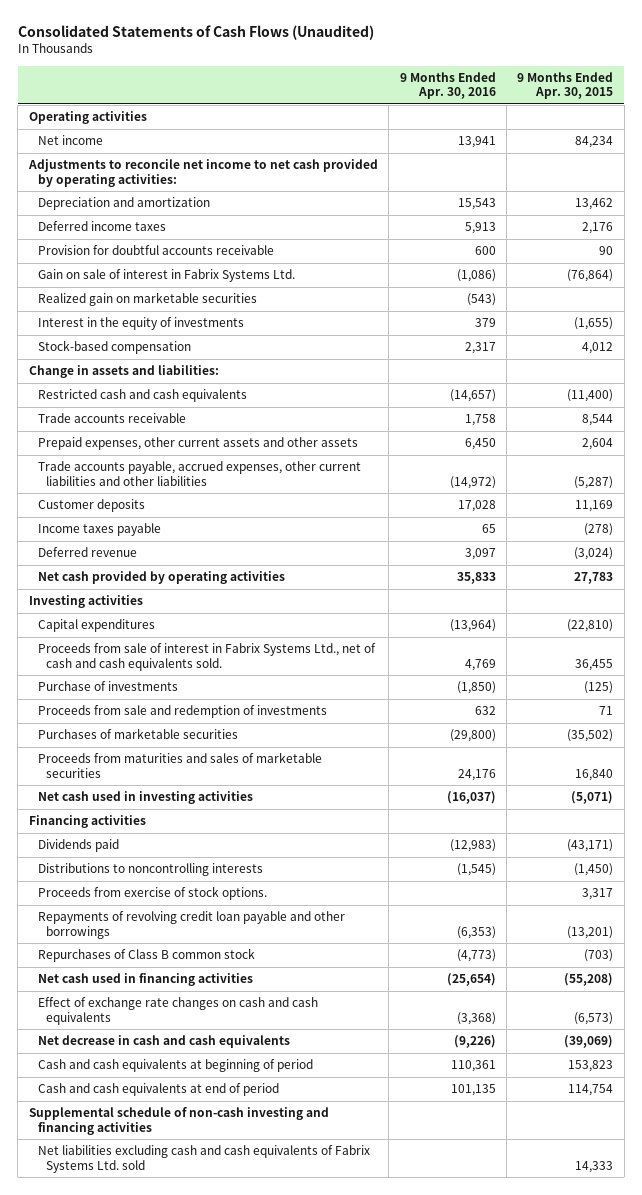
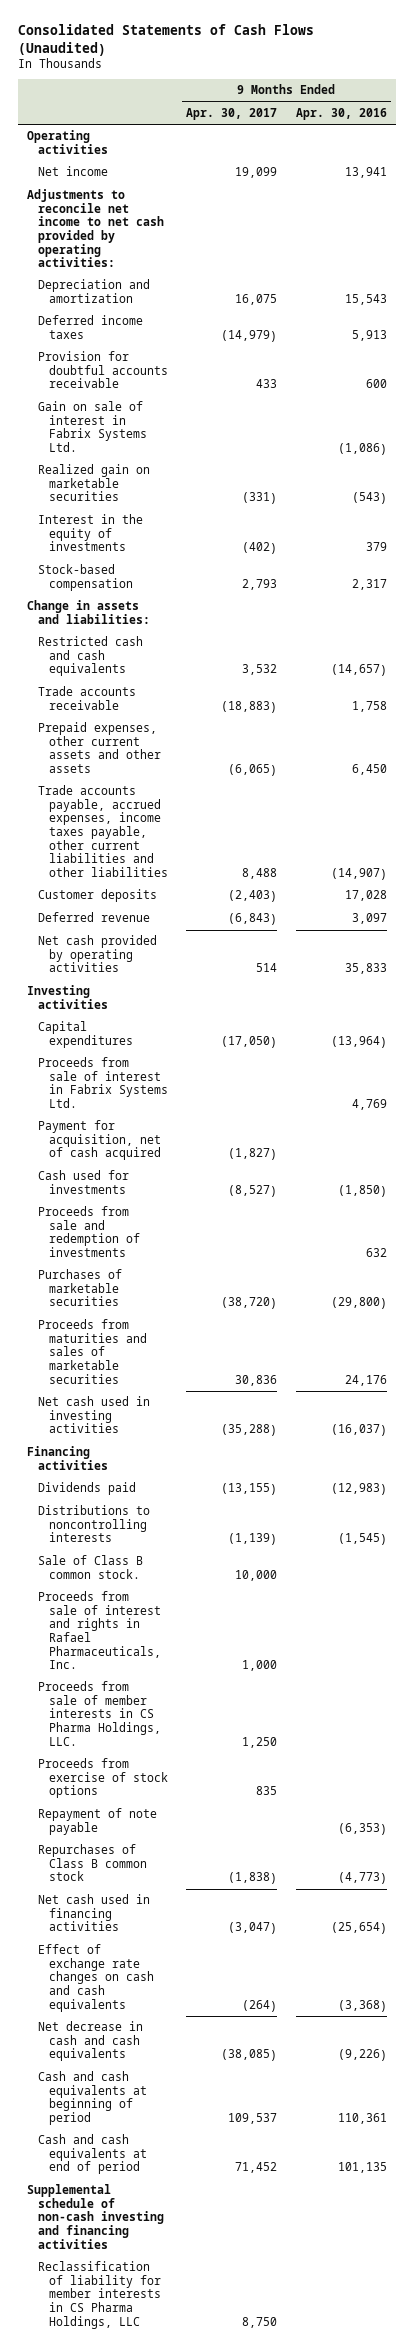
[517,72,614,100] 9 Months Ended Apr. 30, 2015 -> none
none -> [186,107,278,120] Apr. 30, 2017
[37,461,361,486] Trade accounts payable, accrued expenses, other current liabilities and other liabilities -> [37,785,168,877] Trade accounts payable, accrued expenses, income taxes payable, other current liabilities and other liabilities
[449,475,496,489] (14,972) -> [330,867,387,880] (14,907)
[37,523,161,537] Income taxes payable -> none
[37,643,376,671] Proceeds from sale of interest in Fabrix Systems Ltd., net of cash and cash equivalents sold. -> [37,1057,168,1109] Proceeds from sale of interest in Fabrix Systems Ltd.
none -> [37,1120,161,1161] Payment for acquisition, net of cash acquired
[37,681,178,692] Purchase of investments -> [37,1170,129,1194] Cash used for investments
none -> [37,1555,143,1579] Sale of Class B common stock.
none -> [37,1591,161,1670] Proceeds from sale of interest and rights in Rafael Pharmaceuticals, Inc.
none -> [37,1681,161,1746] Proceeds from sale of member interests in CS Pharma Holdings, LLC.
[37,886,267,901] Proceeds from exercise of stock options. -> [37,1758,168,1799] Proceeds from exercise of stock options
[37,911,345,939] Repayments of revolving credit loan payable and other borrowings -> [37,1808,157,1835] Repayment of note payable
[37,1145,370,1173] Net liabilities excluding cash and cash equivalents of Fabrix Systems Ltd. sold -> none
none -> [37,2261,161,2329] Reclassification of liability for member interests in CS Pharma Holdings, LLC

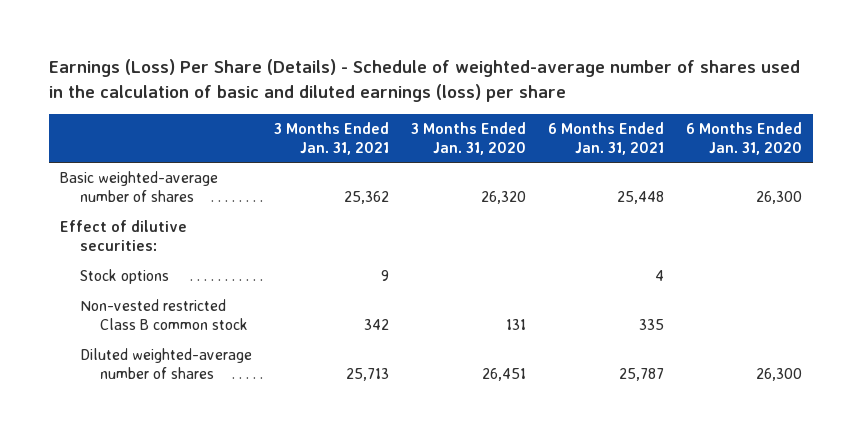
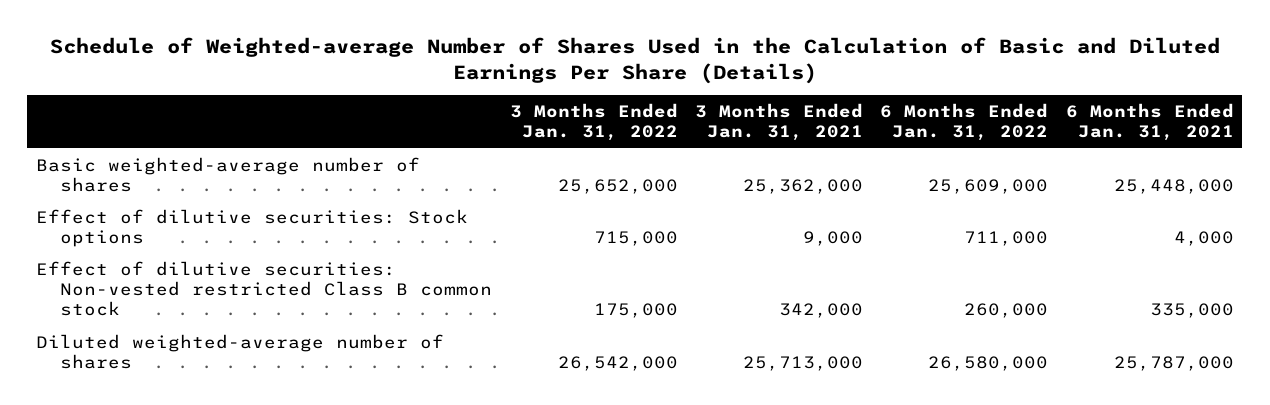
[49,59,801,102] Earnings (Loss) Per Share (Details) - Schedule of weighted-average number of shares used in the calculation of basic and diluted earnings (loss) per share -> [49,37,1220,84] Schedule of Weighted-average Number of Shares Used in the Calculation of Basic and Diluted Earnings Per Share (Details)
[411,121,527,155] 3 Months Ended Jan. 31, 2020 -> none
[686,121,803,155] 6 Months Ended Jan. 31, 2020 -> none
none -> [509,103,678,142] 3 Months Ended Jan. 31, 2022
none -> [880,103,1049,142] 6 Months Ended Jan. 31, 2022
[60,220,188,252] Effect of dilutive securities: -> none
[344,191,390,205] 25,362 -> [743,179,864,195] 25,362,000
[617,191,665,205] 25,448 -> [1113,179,1234,195] 25,448,000
[80,269,170,285] Stock options -> [36,208,469,248] Effect of dilutive securities: Stock options
[381,270,390,282] 9 -> [803,231,864,247] 9,000
[655,270,665,282] 4 -> [1173,231,1234,247] 4,000
[80,299,249,331] Non-vested restricted Class B common stock -> [36,260,493,317] Effect of dilutive securities: Non-vested restricted Class B common stock
[364,319,390,331] 342 -> [779,303,864,319] 342,000
[639,319,665,331] 335 -> [1149,303,1234,319] 335,000
[346,368,390,382] 25,713 -> [743,356,864,372] 25,713,000
[619,368,665,382] 25,787 -> [1113,356,1234,372] 25,787,000

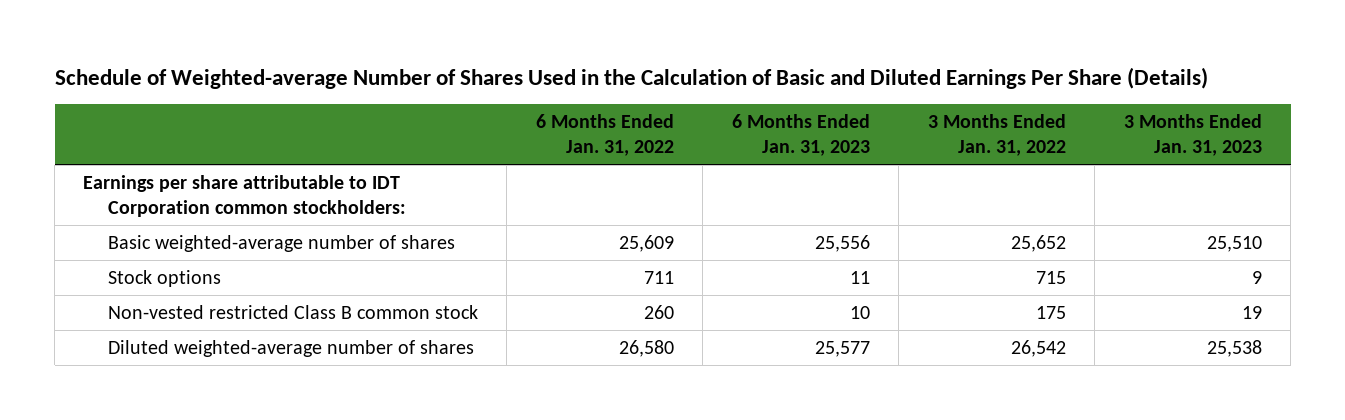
[695,103,864,142] 3 Months Ended Jan. 31, 2021 -> none
[1065,103,1234,142] 6 Months Ended Jan. 31, 2021 -> none
none -> [731,114,870,157] 6 Months Ended Jan. 31, 2023
none -> [1123,114,1262,157] 3 Months Ended Jan. 31, 2023
none -> [83,174,406,217] Earnings per share attributable to IDT Corporation common stockholders:
[557,179,678,195] 25,652,000 -> [1010,234,1066,252] 25,652
[928,179,1049,195] 25,609,000 -> [618,234,674,252] 25,609
[36,208,469,248] Effect of dilutive securities: Stock options -> [107,269,221,287] Stock options
[593,231,678,247] 715,000 -> [1035,270,1066,284] 715
[964,231,1049,247] 711,000 -> [643,270,674,284] 711
[36,260,493,317] Effect of dilutive securities: Non-vested restricted Class B common stock -> [107,304,478,319] Non-vested restricted Class B common stock
[593,303,678,319] 175,000 -> [1035,305,1066,319] 175
[964,303,1049,319] 260,000 -> [643,304,674,319] 260
[557,356,678,372] 26,542,000 -> [1010,339,1066,357] 26,542
[928,356,1049,372] 26,580,000 -> [618,339,674,357] 26,580

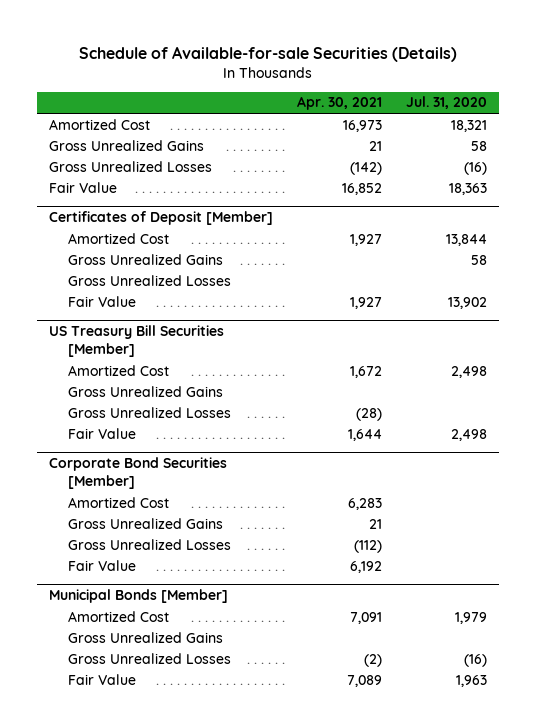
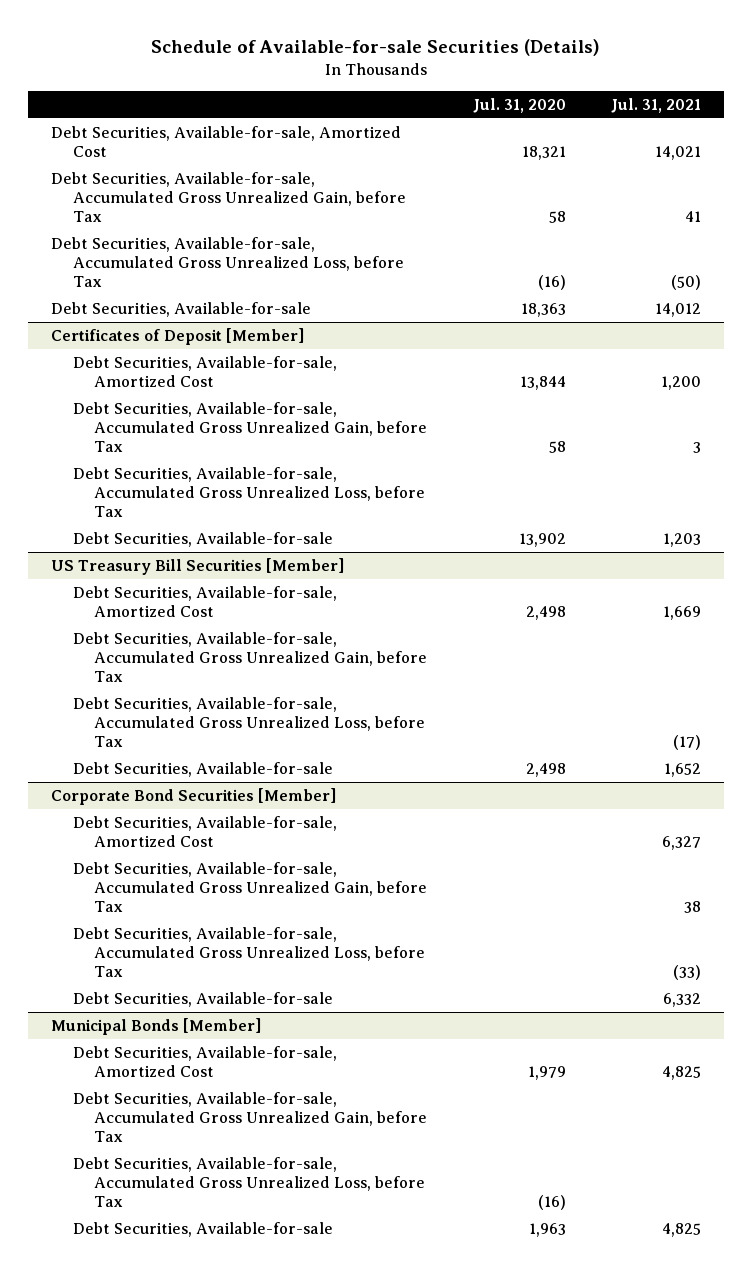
[297,96,383,111] Apr. 30, 2021 -> none
none -> [611,97,702,113] Jul. 31, 2021
[49,118,151,130] Amortized Cost -> [51,125,402,157] Debt Securities, Available-for-sale, Amortized Cost
[49,139,205,151] Gross Unrealized Gains -> [51,171,406,223] Debt Securities, Available-for-sale, Accumulated Gross Unrealized Gain, before Tax
[49,160,213,172] Gross Unrealized Losses -> [51,236,404,288] Debt Securities, Available-for-sale, Accumulated Gross Unrealized Loss, before Tax
[49,181,118,193] Fair Value -> [51,301,312,317] Debt Securities, Available-for-sale
[67,232,169,244] Amortized Cost -> [72,355,337,387] Debt Securities, Available-for-sale, Amortized Cost
[67,253,223,265] Gross Unrealized Gains -> [72,401,428,453] Debt Securities, Available-for-sale, Accumulated Gross Unrealized Gain, before Tax
[67,274,231,286] Gross Unrealized Losses -> [72,466,426,518] Debt Securities, Available-for-sale, Accumulated Gross Unrealized Loss, before Tax
[67,295,136,307] Fair Value -> [72,531,333,547] Debt Securities, Available-for-sale
[67,364,169,376] Amortized Cost -> [72,585,337,617] Debt Securities, Available-for-sale, Amortized Cost
[67,385,223,397] Gross Unrealized Gains -> [72,631,428,683] Debt Securities, Available-for-sale, Accumulated Gross Unrealized Gain, before Tax
[67,406,231,418] Gross Unrealized Losses -> [72,696,426,748] Debt Securities, Available-for-sale, Accumulated Gross Unrealized Loss, before Tax
[67,427,136,439] Fair Value -> [72,761,333,777] Debt Securities, Available-for-sale
[67,496,169,508] Amortized Cost -> [72,815,337,847] Debt Securities, Available-for-sale, Amortized Cost
[67,517,223,529] Gross Unrealized Gains -> [72,861,428,913] Debt Securities, Available-for-sale, Accumulated Gross Unrealized Gain, before Tax
[67,538,231,550] Gross Unrealized Losses -> [72,926,426,978] Debt Securities, Available-for-sale, Accumulated Gross Unrealized Loss, before Tax
[67,559,136,571] Fair Value -> [72,991,333,1007] Debt Securities, Available-for-sale
[67,610,169,622] Amortized Cost -> [72,1045,337,1077] Debt Securities, Available-for-sale, Amortized Cost
[67,631,223,643] Gross Unrealized Gains -> [72,1091,428,1143] Debt Securities, Available-for-sale, Accumulated Gross Unrealized Gain, before Tax
[67,652,231,664] Gross Unrealized Losses -> [72,1156,426,1208] Debt Securities, Available-for-sale, Accumulated Gross Unrealized Loss, before Tax
[67,673,136,685] Fair Value -> [72,1221,333,1237] Debt Securities, Available-for-sale

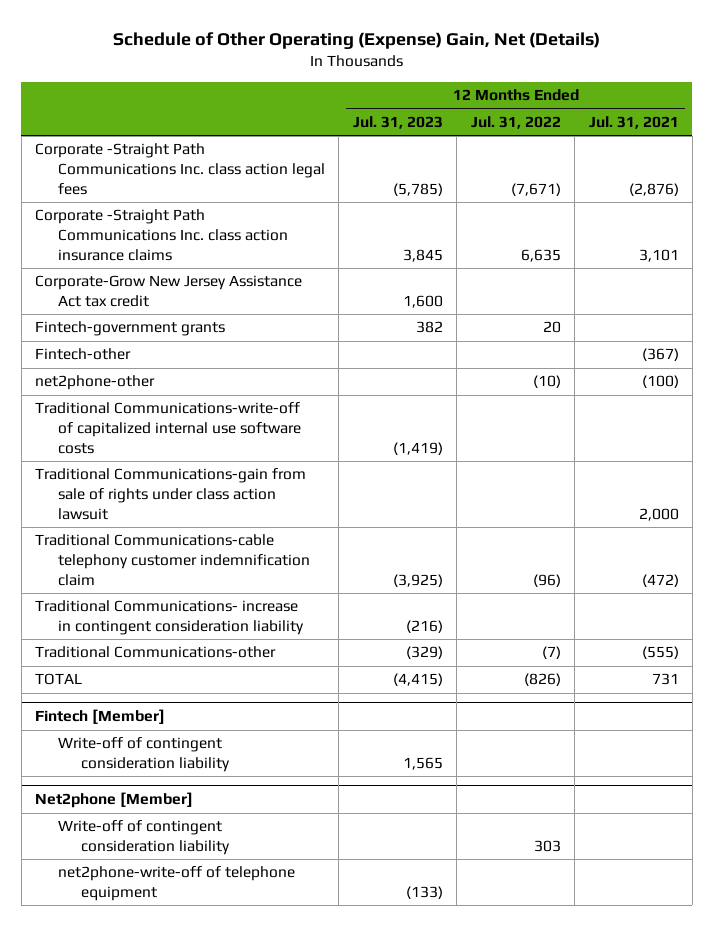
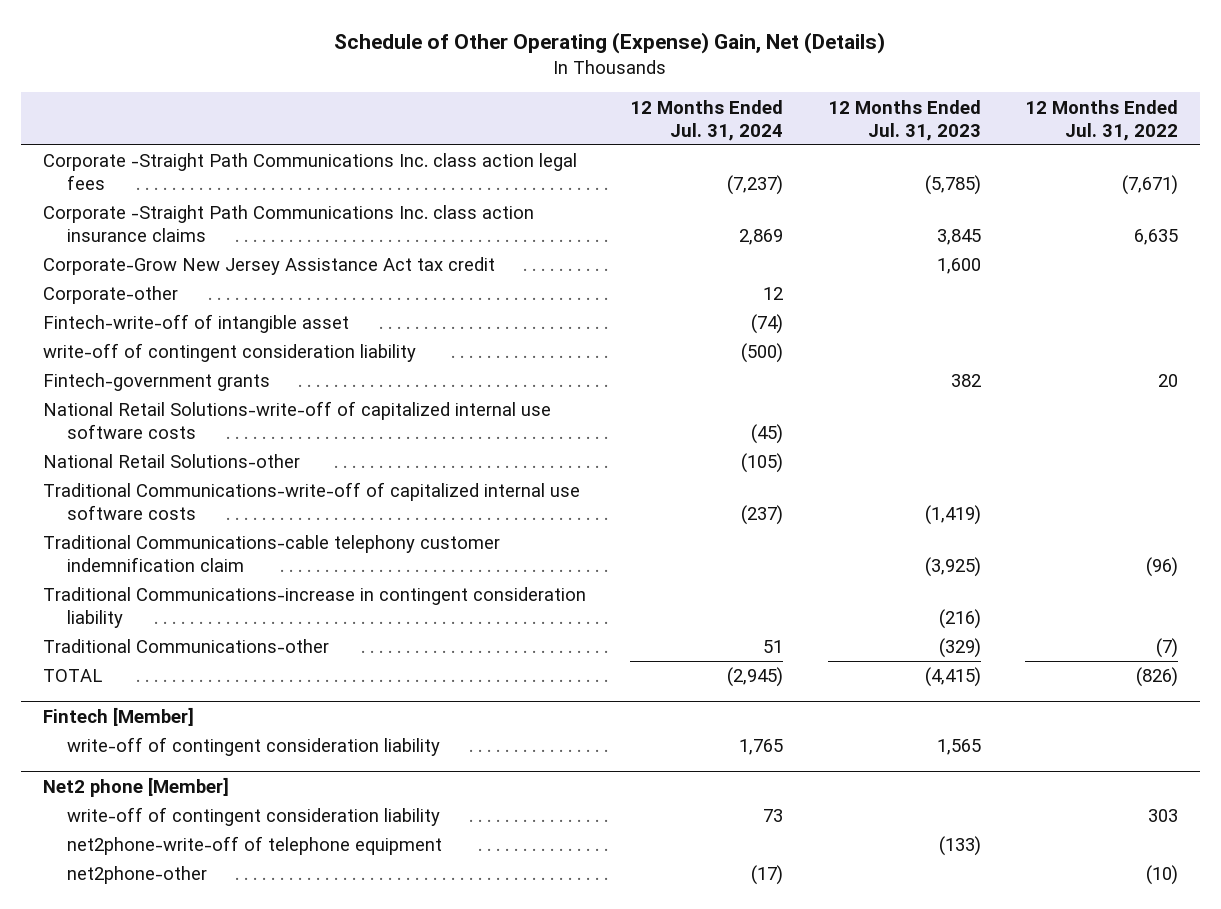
[588,116,679,130] Jul. 31, 2021 -> none
none -> [630,99,784,141] 12 Months Ended Jul. 31, 2024
none -> [42,286,178,305] Corporate-other
none -> [42,314,349,334] Fintech-write-off of intangible asset
none -> [42,343,416,363] write-off of contingent consideration liability
[35,348,132,361] Fintech-other -> none
[35,375,156,391] net2phone-other -> none
none -> [42,401,551,440] National Retail Solutions-write-off of capitalized internal use software costs
none -> [42,454,300,469] National Retail Solutions-other
[35,468,307,520] Traditional Communications-gain from sale of rights under class action lawsuit -> none
[35,600,304,635] Traditional Communications- increase in contingent consideration liability -> [42,587,586,629] Traditional Communications-increase in contingent consideration liability
[57,737,230,772] Write-off of contingent consideration liability -> [66,737,440,757] write-off of contingent consideration liability
[35,792,194,809] Net2phone [Member] -> [42,776,229,797] Net2 phone [Member]
[57,820,230,855] Write-off of contingent consideration liability -> [66,807,440,827] write-off of contingent consideration liability
none -> [66,866,207,885] net2phone-other

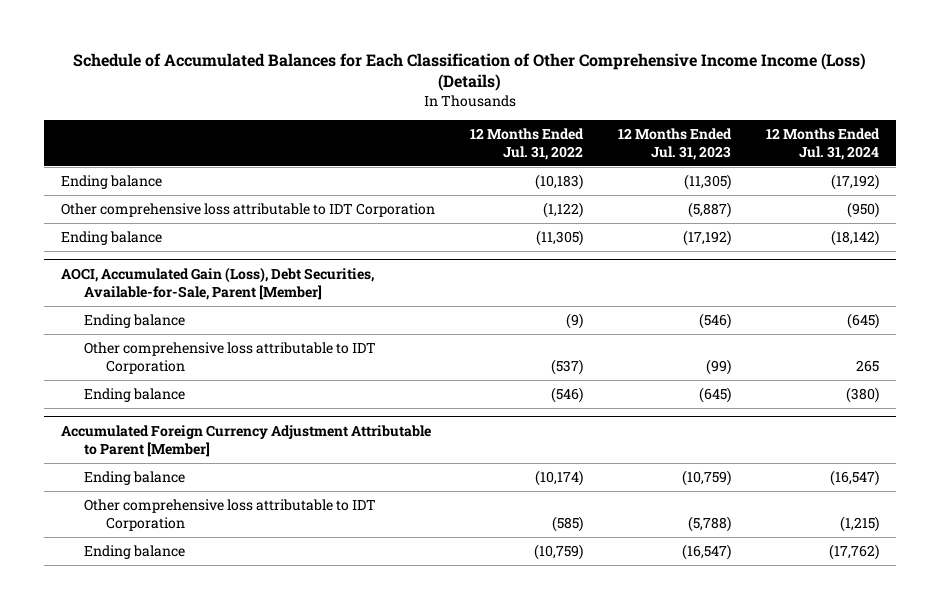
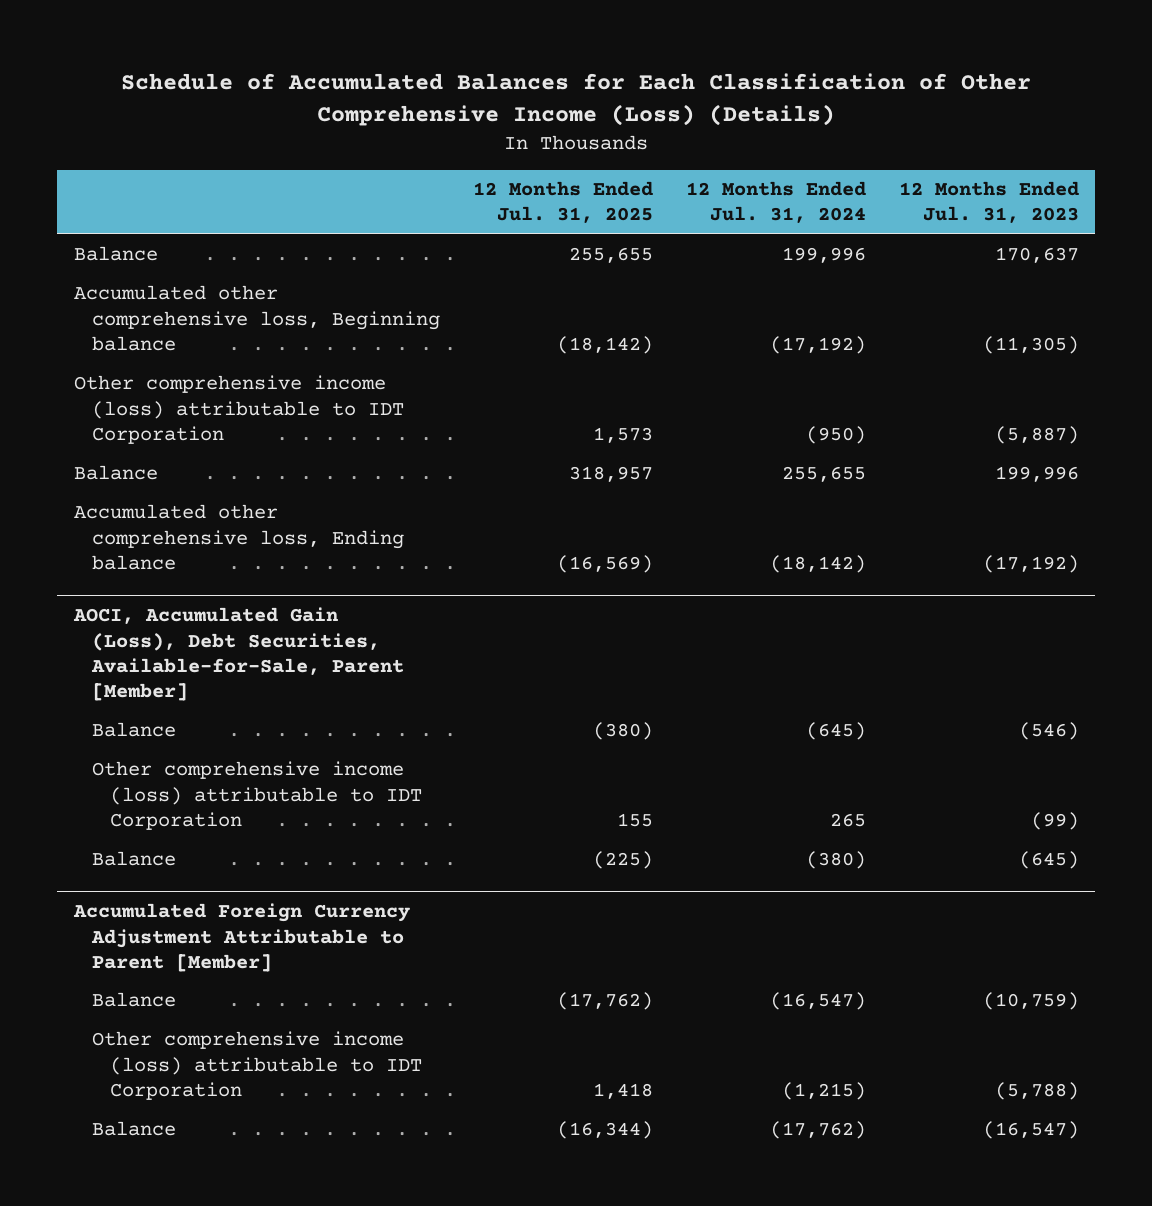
[72,52,866,92] Schedule of Accumulated Balances for Each Classification of Other Comprehensive Income Income (Loss) (Details) -> [121,73,1032,127] Schedule of Accumulated Balances for Each Classification of Other Comprehensive Income (Loss) (Details)
[470,128,585,161] 12 Months Ended Jul. 31, 2022 -> none
none -> [472,180,653,224] 12 Months Ended Jul. 31, 2025
none -> [73,246,158,262] Balance
[61,174,163,189] Ending balance -> [73,285,440,352] Accumulated other comprehensive loss, Beginning balance
[61,202,436,217] Other comprehensive loss attributable to IDT Corporation -> [73,375,404,445] Other comprehensive income (loss) attributable to IDT Corporation
none -> [73,465,158,481] Balance
[61,230,163,245] Ending balance -> [73,504,404,571] Accumulated other comprehensive loss, Ending balance
[83,313,185,328] Ending balance -> [91,722,176,738] Balance
[83,341,376,374] Other comprehensive loss attributable to IDT Corporation -> [91,761,422,831] Other comprehensive income (loss) attributable to IDT Corporation
[83,387,185,402] Ending balance -> [91,851,176,867] Balance
[83,470,185,485] Ending balance -> [91,992,176,1008] Balance
[83,498,376,531] Other comprehensive loss attributable to IDT Corporation -> [91,1031,422,1101] Other comprehensive income (loss) attributable to IDT Corporation
[83,544,185,559] Ending balance -> [91,1121,176,1137] Balance

